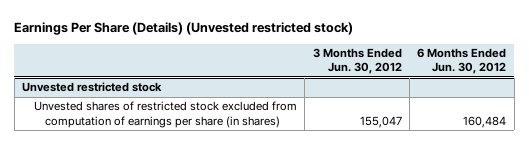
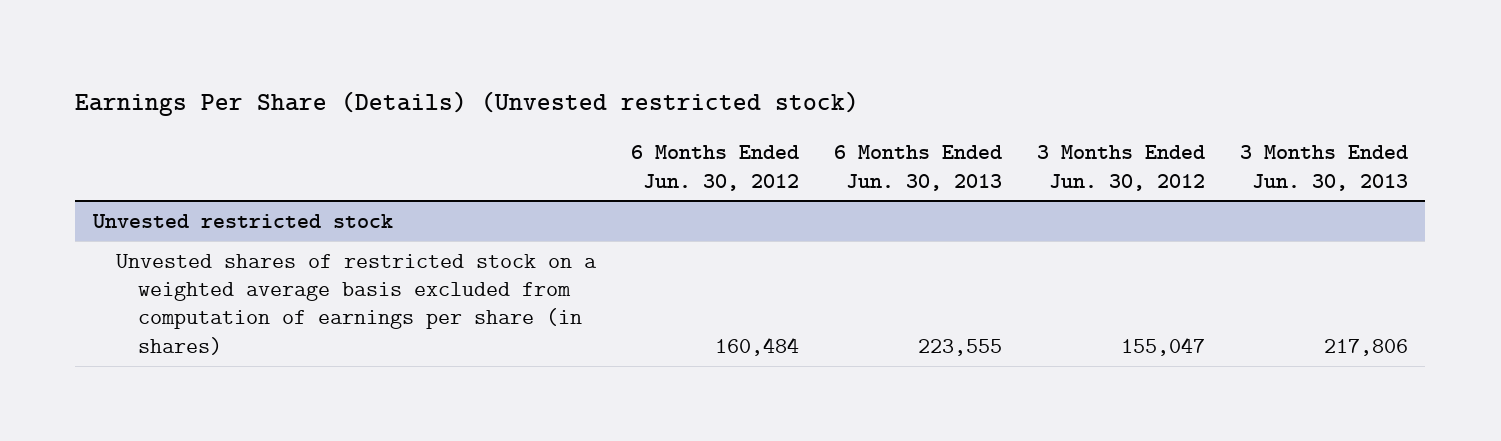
none -> [833,145,1002,191] 6 Months Ended Jun. 30, 2013
none -> [1239,145,1408,191] 3 Months Ended Jun. 30, 2013
[33,101,297,128] Unvested shares of restricted stock excluded from computation of earnings per share (in shares) -> [115,253,597,355] Unvested shares of restricted stock on a weighted average basis excluded from computation of earnings per share (in shares)

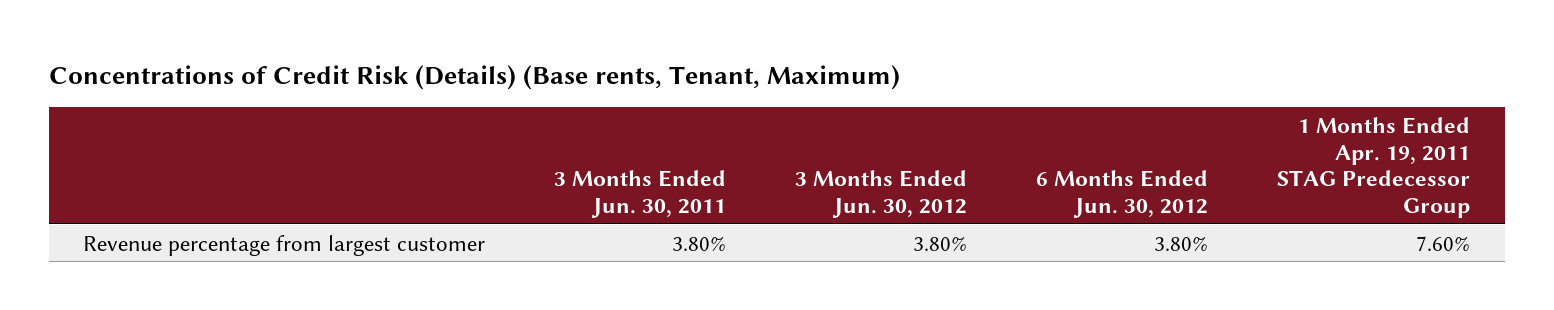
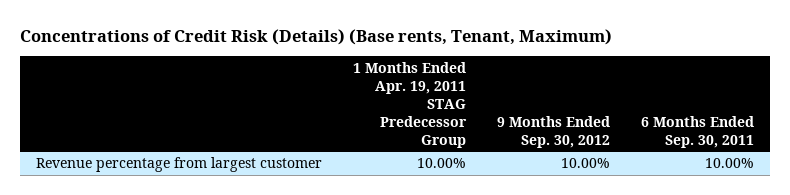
[554,170,727,219] 3 Months Ended Jun. 30, 2011 -> none
[795,170,968,219] 3 Months Ended Jun. 30, 2012 -> none
[1036,170,1209,219] 6 Months Ended Jun. 30, 2012 -> none
none -> [496,116,610,149] 9 Months Ended Sep. 30, 2012
none -> [641,116,755,149] 6 Months Ended Sep. 30, 2011
[1416,235,1471,251] 7.60% -> [416,158,466,169] 10.00%

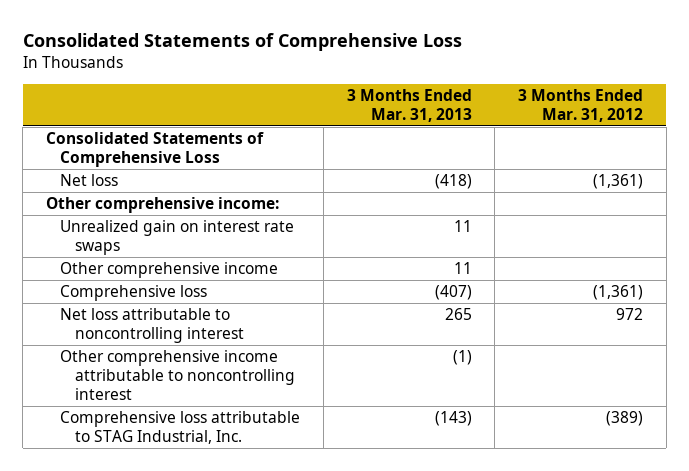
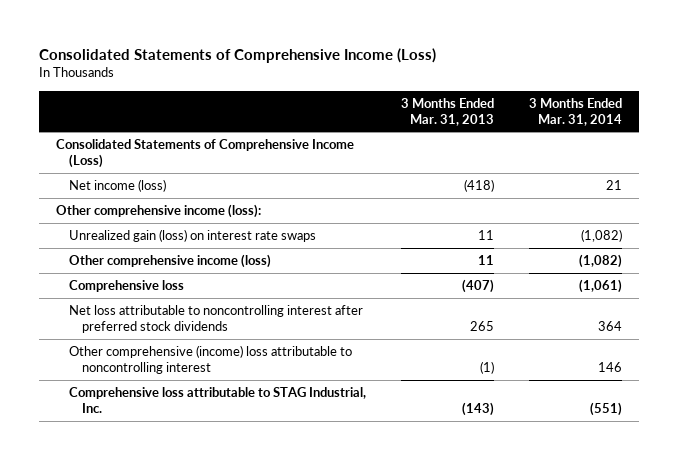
[22,32,462,51] Consolidated Statements of Comprehensive Loss -> [39,47,437,63] Consolidated Statements of Comprehensive Income (Loss)
[518,89,644,122] 3 Months Ended Mar. 31, 2012 -> none
none -> [528,97,622,126] 3 Months Ended Mar. 31, 2014
[45,132,264,168] Consolidated Statements of Comprehensive Loss -> [56,139,355,169] Consolidated Statements of Comprehensive Income (Loss)
[60,174,119,187] Net loss -> [69,179,167,193] Net income (loss)
[45,197,279,214] Other comprehensive income: -> [56,204,262,219] Other comprehensive income (loss):
[60,220,295,256] Unrealized gain on interest rate swaps -> [69,229,317,243] Unrealized gain (loss) on interest rate swaps
[60,262,279,279] Other comprehensive income -> [69,254,272,269] Other comprehensive income (loss)
[60,308,244,344] Net loss attributable to noncontrolling interest -> [69,305,364,334] Net loss attributable to noncontrolling interest after preferred stock dividends
[60,350,295,400] Other comprehensive income attributable to noncontrolling interest -> [69,345,353,375] Other comprehensive (income) loss attributable to noncontrolling interest

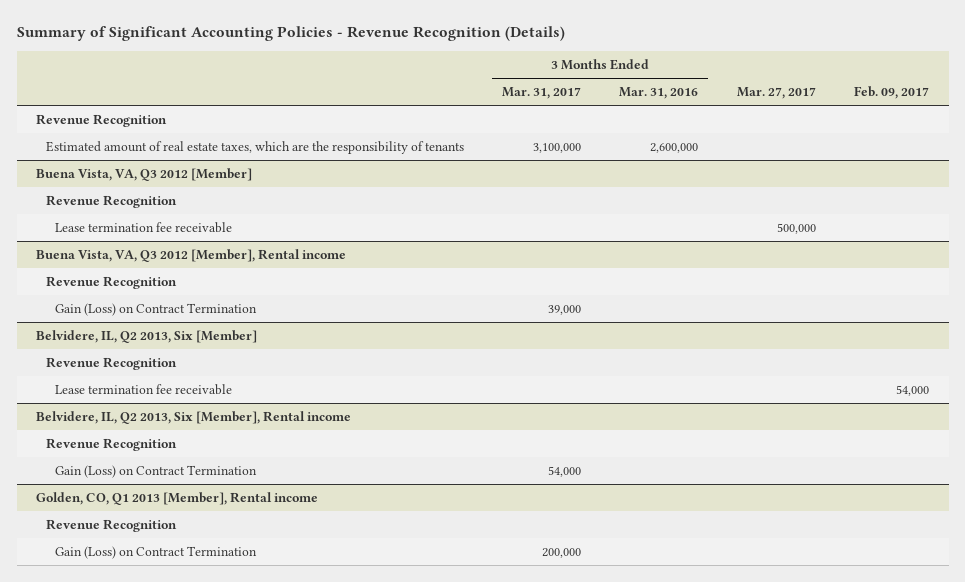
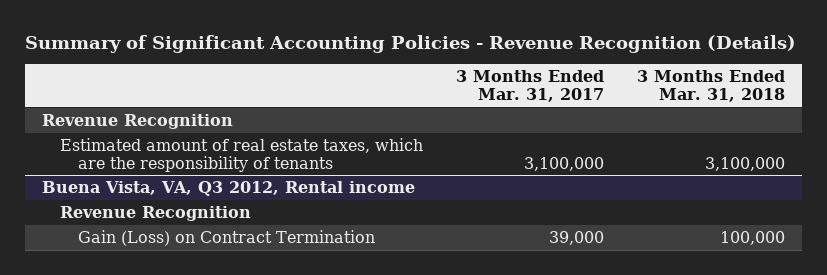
[619,87,699,100] Mar. 31, 2016 -> none
[736,87,816,100] Mar. 27, 2017 -> none
[854,86,930,100] Feb. 09, 2017 -> none
none -> [637,70,786,103] 3 Months Ended Mar. 31, 2018
[35,167,252,181] Buena Vista, VA, Q3 2012 [Member] -> none
[45,194,177,208] Revenue Recognition -> none
[55,221,233,233] Lease termination fee receivable -> none
[35,248,346,262] Buena Vista, VA, Q3 2012 [Member], Rental income -> [41,180,415,196] Buena Vista, VA, Q3 2012, Rental income
[35,329,257,343] Belvidere, IL, Q2 2013, Six [Member] -> none
[45,356,177,370] Revenue Recognition -> none
[55,383,233,395] Lease termination fee receivable -> none
[35,410,351,424] Belvidere, IL, Q2 2013, Six [Member], Rental income -> none
[45,437,177,451] Revenue Recognition -> none
[55,464,258,478] Gain (Loss) on Contract Termination -> none
[35,491,318,505] Golden, CO, Q1 2013 [Member], Rental income -> none
[45,518,177,532] Revenue Recognition -> none
[55,545,258,559] Gain (Loss) on Contract Termination -> none

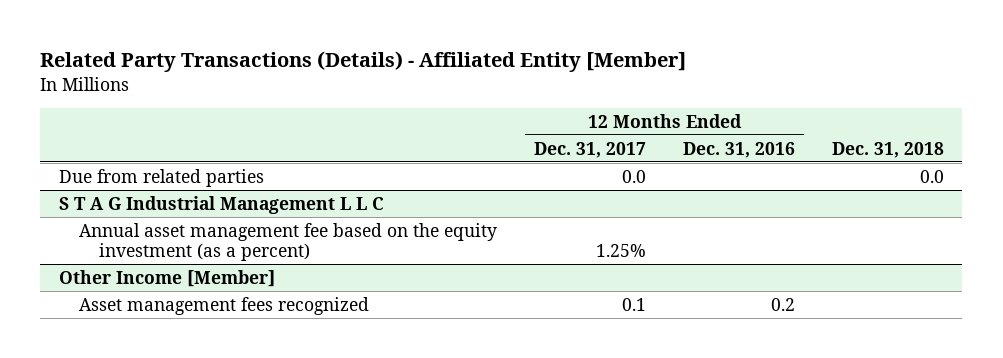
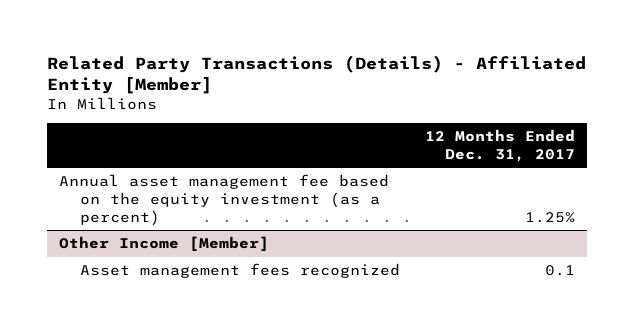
[683,141,796,158] Dec. 31, 2016 -> none
[831,141,944,158] Dec. 31, 2018 -> none
[58,168,264,187] Due from related parties -> none
[58,195,384,214] S T A G Industrial Management L L C -> none

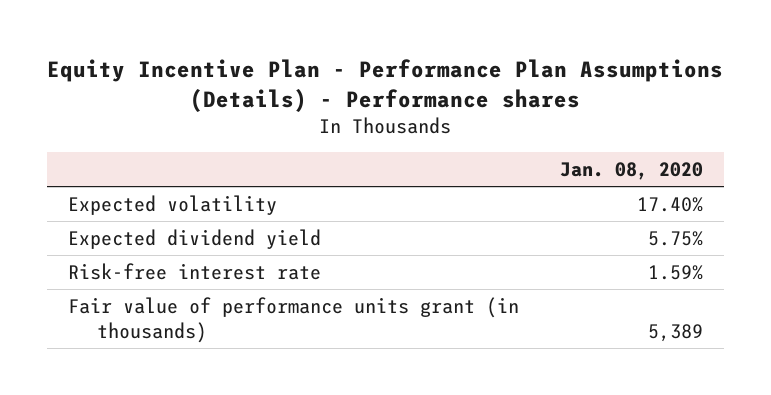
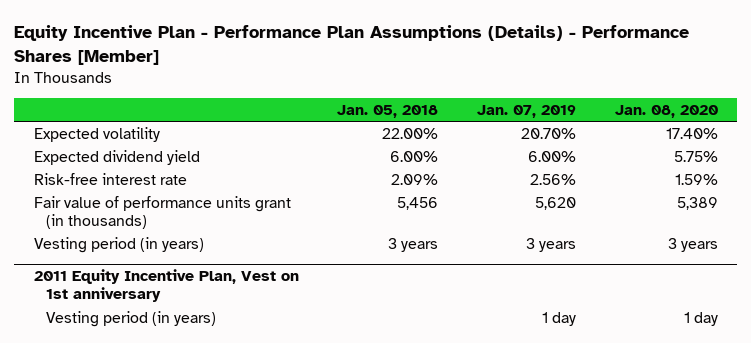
[47,58,724,112] Equity Incentive Plan - Performance Plan Assumptions (Details) - Performance shares -> [14,25,690,65] Equity Incentive Plan - Performance Plan Assumptions (Details) - Performance Shares [Member]
none -> [337,104,439,118] Jan. 05, 2018
none -> [476,104,576,118] Jan. 07, 2019
none -> [33,236,204,253] Vesting period (in years)
none -> [33,268,299,303] 2011 Equity Incentive Plan, Vest on 1st anniversary
none -> [45,310,216,327] Vesting period (in years)

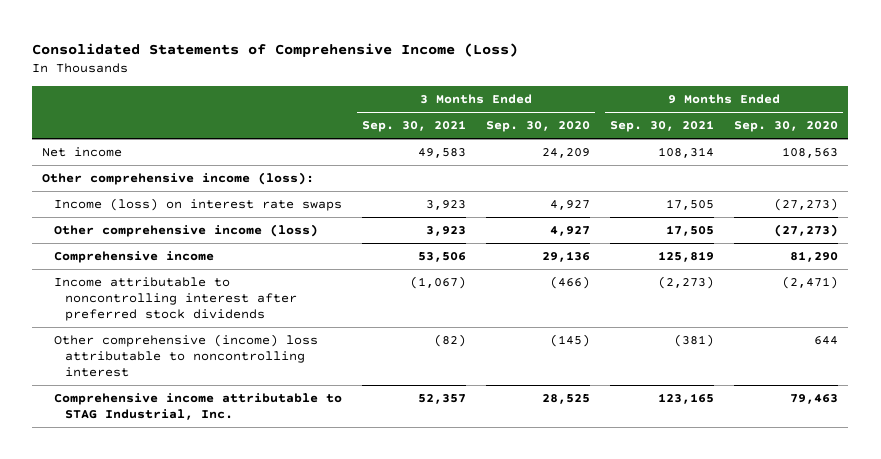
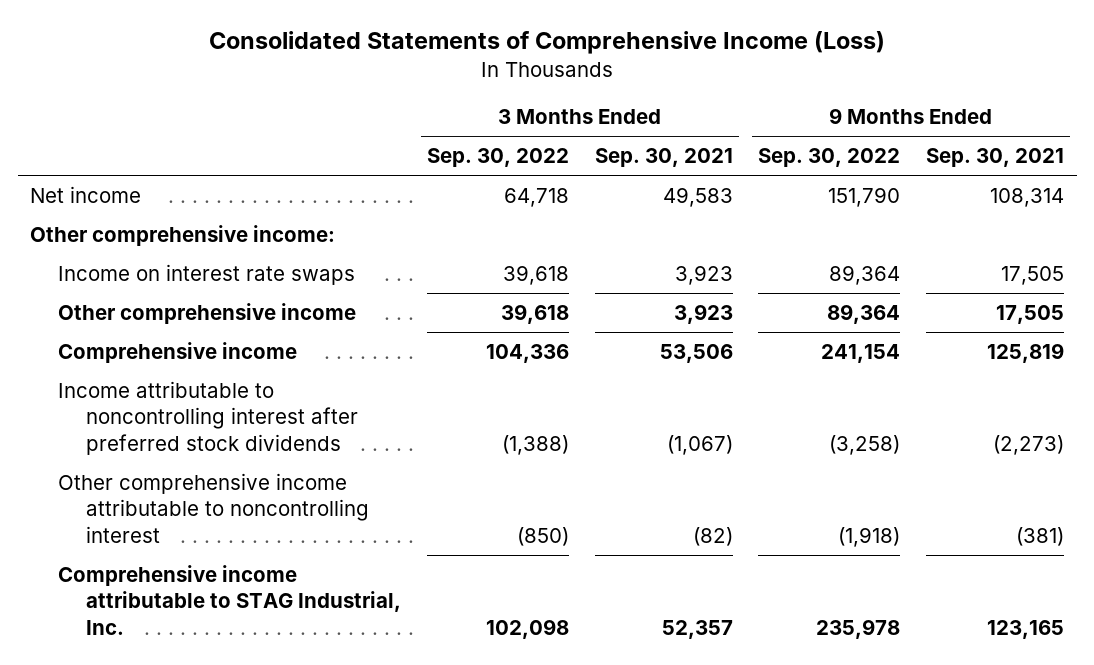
[485,121,590,133] Sep. 30, 2020 -> none
[734,121,839,133] Sep. 30, 2020 -> none
none -> [426,148,569,168] Sep. 30, 2022
none -> [758,148,901,168] Sep. 30, 2022
[42,172,315,186] Other comprehensive income (loss): -> [30,224,336,246] Other comprehensive income:
[53,198,342,212] Income (loss) on interest rate swaps -> [58,263,356,285] Income on interest rate swaps
[53,224,318,238] Other comprehensive income (loss) -> [58,302,357,324] Other comprehensive income
[53,334,318,378] Other comprehensive (income) loss attributable to noncontrolling interest -> [58,472,370,543] Other comprehensive income attributable to noncontrolling interest

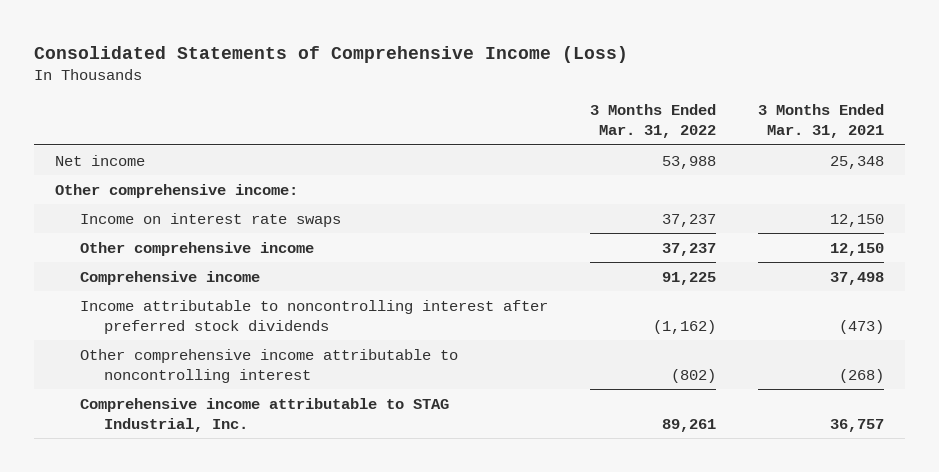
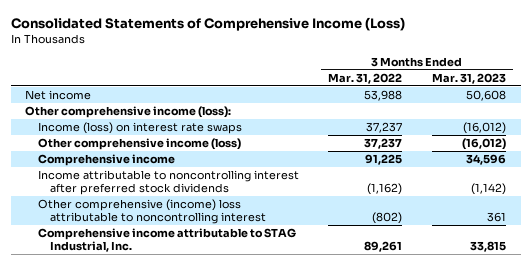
[757,104,884,139] 3 Months Ended Mar. 31, 2021 -> none
none -> [432,72,507,84] Mar. 31, 2023
[55,183,299,198] Other comprehensive income: -> [25,106,232,119] Other comprehensive income (loss):
[79,212,341,227] Income on interest rate swaps -> [37,122,242,135] Income (loss) on interest rate swaps
[79,241,314,256] Other comprehensive income -> [37,138,241,151] Other comprehensive income (loss)
[79,348,458,383] Other comprehensive income attributable to noncontrolling interest -> [37,199,267,224] Other comprehensive (income) loss attributable to noncontrolling interest

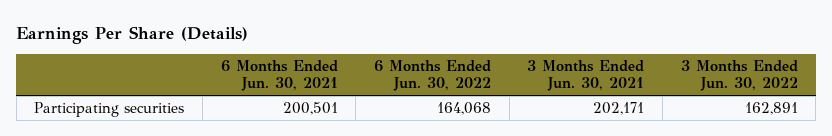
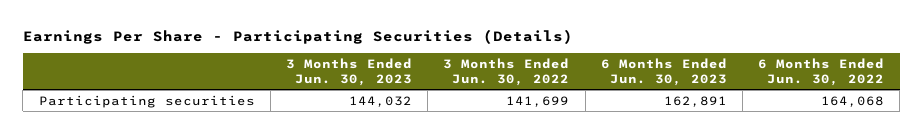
[16,26,249,45] Earnings Per Share (Details) -> [22,29,573,45] Earnings Per Share - Participating Securities (Details)
[220,59,338,92] 6 Months Ended Jun. 30, 2021 -> none
[527,59,645,92] 3 Months Ended Jun. 30, 2021 -> none
none -> [285,57,412,86] 3 Months Ended Jun. 30, 2023
none -> [600,57,727,86] 6 Months Ended Jun. 30, 2023
[744,101,798,115] 162,891 -> [506,95,570,107] 141,699

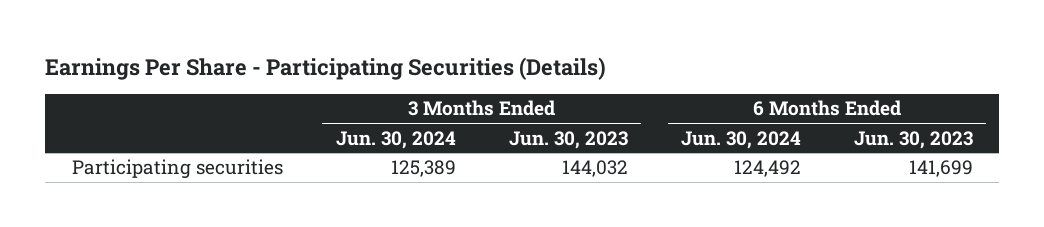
[443,57,570,86] 3 Months Ended Jun. 30, 2022 -> none
[758,57,885,86] 6 Months Ended Jun. 30, 2022 -> none
none -> [335,130,456,149] Jun. 30, 2024
none -> [680,130,801,149] Jun. 30, 2024
[663,95,727,107] 162,891 -> [908,160,973,178] 141,699

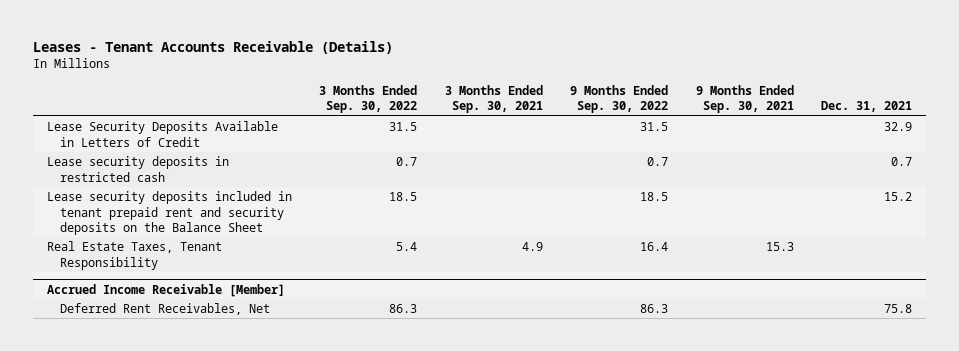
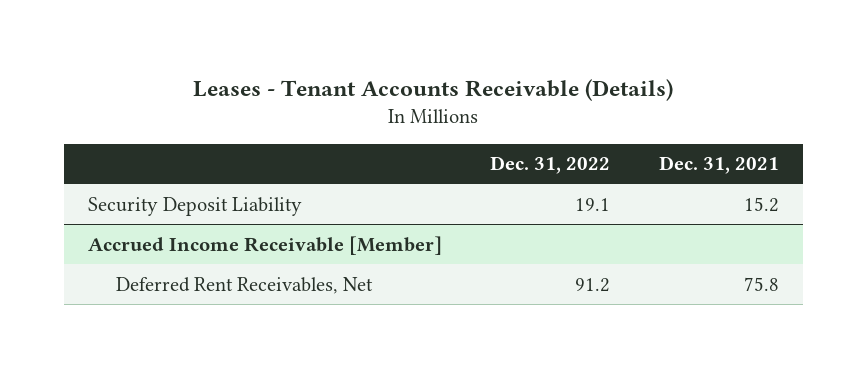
[319,84,418,114] 3 Months Ended Sep. 30, 2022 -> none
[444,84,543,114] 3 Months Ended Sep. 30, 2021 -> none
[570,84,669,114] 9 Months Ended Sep. 30, 2022 -> none
[695,84,794,114] 9 Months Ended Sep. 30, 2021 -> none
none -> [490,156,611,175] Dec. 31, 2022
[46,121,278,147] Lease Security Deposits Available in Letters of Credit -> none
[46,156,229,182] Lease security deposits in restricted cash -> none
[46,241,222,270] Real Estate Taxes, Tenant Responsibility -> none
[46,191,292,236] Lease security deposits included in tenant prepaid rent and security deposits on the Balance Sheet -> [88,196,303,216] Security Deposit Liability

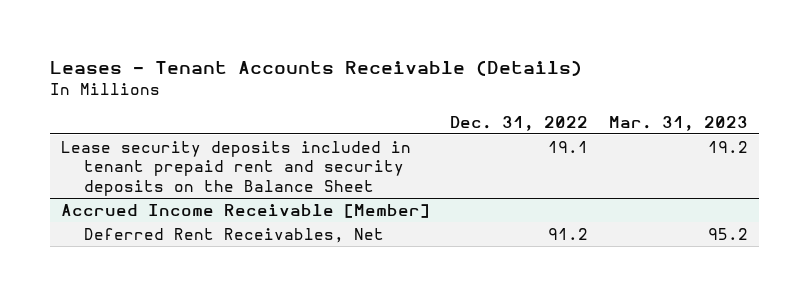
[658,156,779,175] Dec. 31, 2021 -> none
none -> [609,115,749,131] Mar. 31, 2023
[88,196,303,216] Security Deposit Liability -> [60,140,411,197] Lease security deposits included in tenant prepaid rent and security deposits on the Balance Sheet

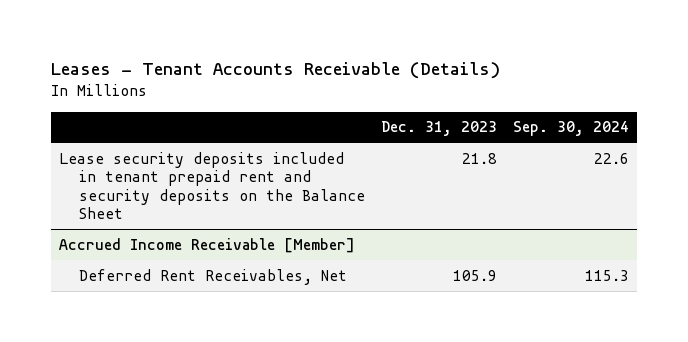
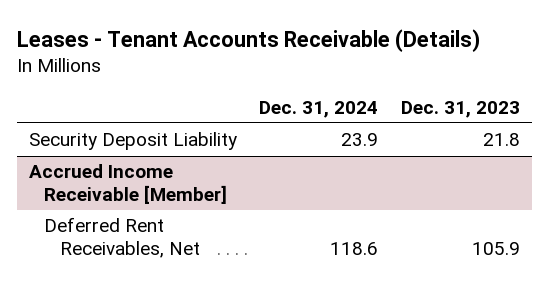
[512,121,629,137] Sep. 30, 2024 -> none
none -> [259,100,379,118] Dec. 31, 2024
[59,151,366,219] Lease security deposits included in tenant prepaid rent and security deposits on the Balance Sheet -> [28,132,237,151] Security Deposit Liability

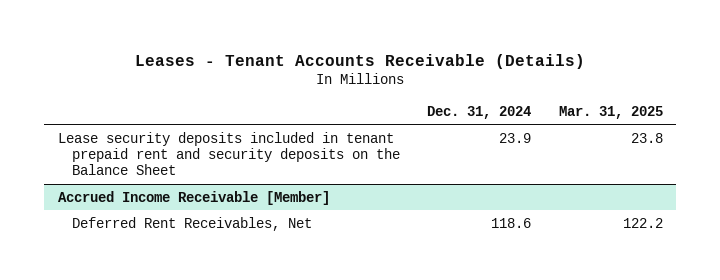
[401,100,521,118] Dec. 31, 2023 -> none
none -> [558,105,663,119] Mar. 31, 2025
[28,132,237,151] Security Deposit Liability -> [57,131,400,176] Lease security deposits included in tenant prepaid rent and security deposits on the Balance Sheet

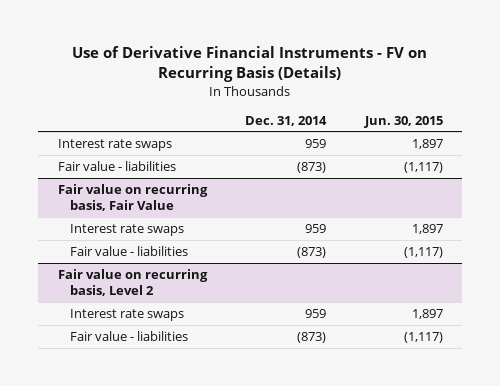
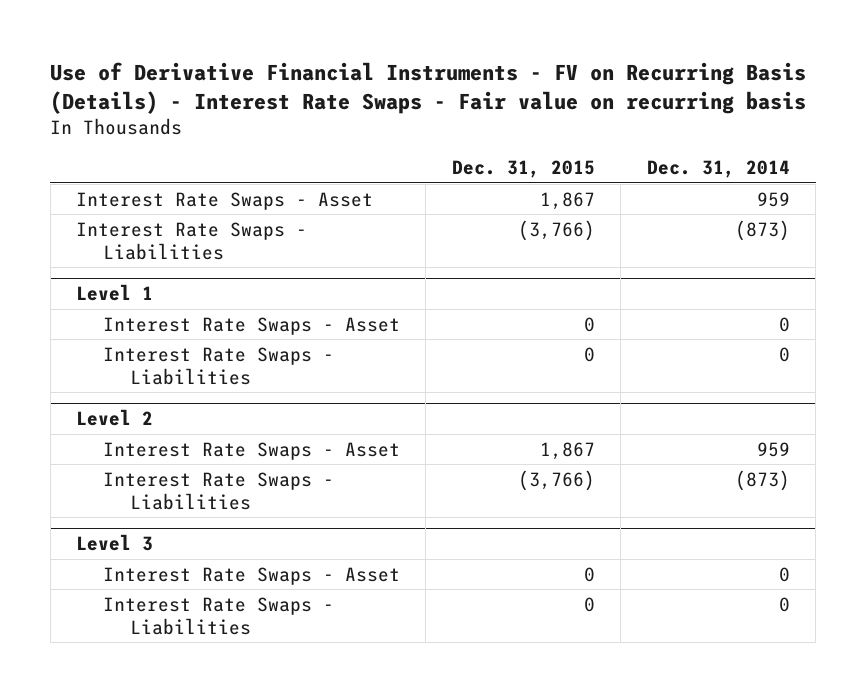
[72,46,428,83] Use of Derivative Financial Instruments - FV on Recurring Basis (Details) -> [50,61,807,114] Use of Derivative Financial Instruments - FV on Recurring Basis (Details) - Interest Rate Swaps - Fair value on recurring basis
[363,115,443,128] Jun. 30, 2015 -> none
none -> [451,160,595,179] Dec. 31, 2015
[57,183,208,211] Fair value on recurring basis, Fair Value -> none
[70,245,189,256] Fair value - liabilities -> none
[57,268,208,296] Fair value on recurring basis, Level 2 -> none
[57,138,172,151] Interest rate swaps -> [76,191,374,210] Interest Rate Swaps - Asset
[57,160,176,171] Fair value - liabilities -> [76,221,308,260] Interest Rate Swaps - Liabilities
none -> [76,284,154,302] Level 1
[70,223,185,236] Interest rate swaps -> [103,316,401,335] Interest Rate Swaps - Asset
[305,223,327,233] 959 -> [778,316,790,332] 0
none -> [103,346,335,385] Interest Rate Swaps - Liabilities
none -> [76,409,154,427] Level 2
[70,308,185,321] Interest rate swaps -> [103,441,401,460] Interest Rate Swaps - Asset
[70,330,189,341] Fair value - liabilities -> [103,471,335,510] Interest Rate Swaps - Liabilities
none -> [76,534,154,552] Level 3
none -> [103,566,401,585] Interest Rate Swaps - Asset
none -> [103,596,335,635] Interest Rate Swaps - Liabilities

